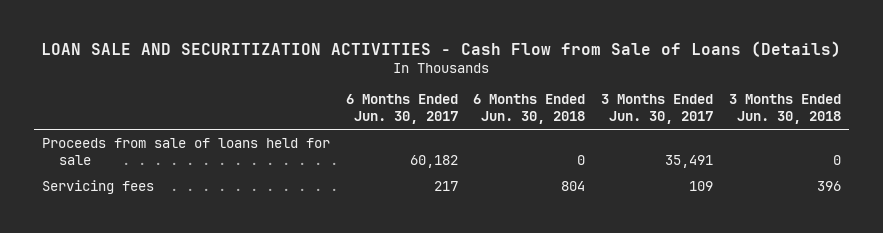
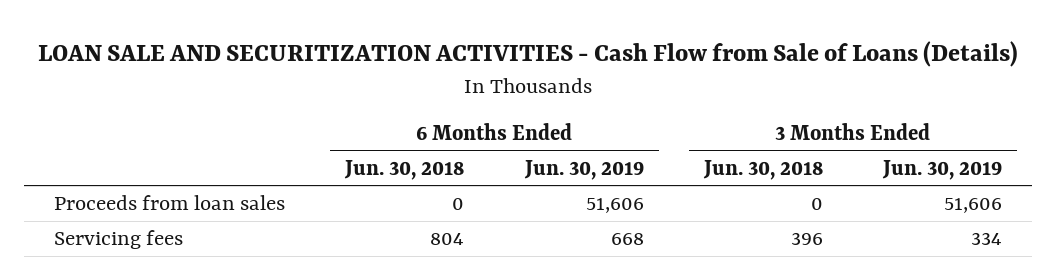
[345,94,458,124] 6 Months Ended Jun. 30, 2017 -> none
[601,94,714,124] 3 Months Ended Jun. 30, 2017 -> none
none -> [523,159,644,180] Jun. 30, 2019
none -> [882,159,1003,180] Jun. 30, 2019
[41,138,330,165] Proceeds from sale of loans held for sale -> [53,195,285,211] Proceeds from loan sales

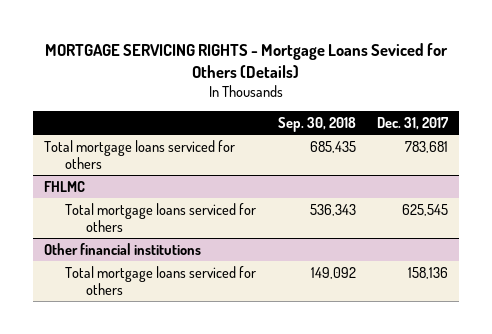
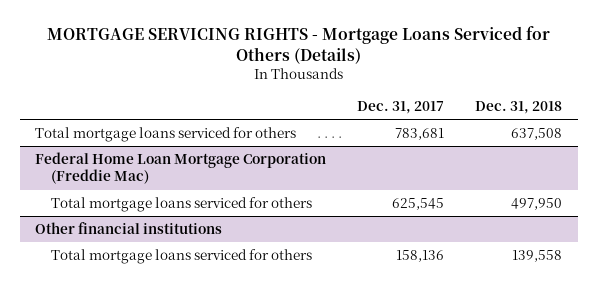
[45,42,449,78] MORTGAGE SERVICING RIGHTS - Mortgage Loans Seviced for Others (Details) -> [46,26,550,65] MORTGAGE SERVICING RIGHTS - Mortgage Loans Serviced for Others (Details)
[277,117,356,133] Sep. 30, 2018 -> none
none -> [475,100,563,114] Dec. 31, 2018
[44,180,86,192] FHLMC -> [35,152,327,185] Federal Home Loan Mortgage Corporation (Freddie Mac)

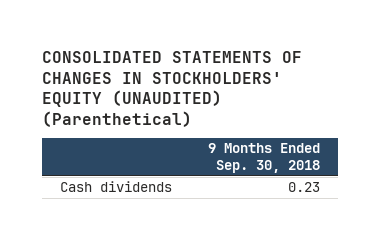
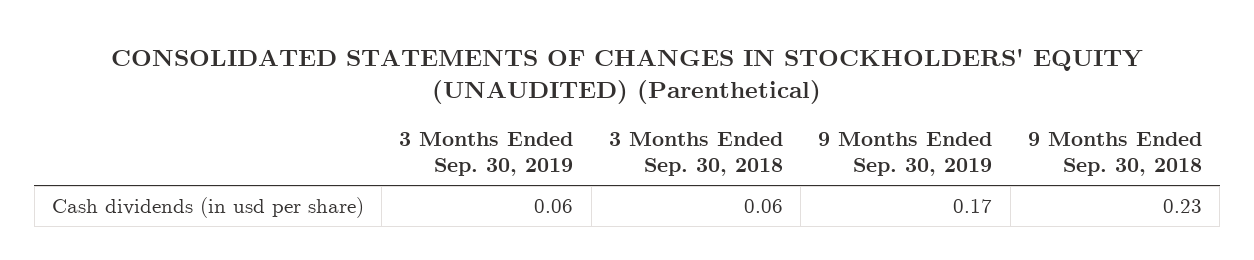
none -> [399,132,574,177] 3 Months Ended Sep. 30, 2019
none -> [608,132,783,177] 3 Months Ended Sep. 30, 2018
none -> [818,132,993,177] 9 Months Ended Sep. 30, 2019
[60,181,173,193] Cash dividends -> [52,197,365,219] Cash dividends (in usd per share)

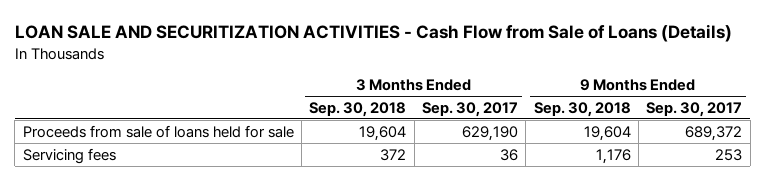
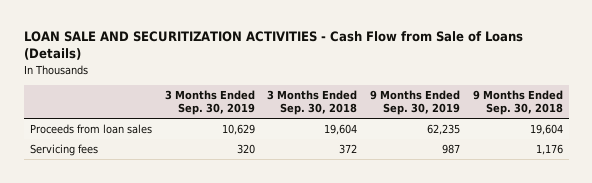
[421,101,518,117] Sep. 30, 2017 -> none
[646,101,743,117] Sep. 30, 2017 -> none
none -> [164,89,255,116] 3 Months Ended Sep. 30, 2019
none -> [369,89,460,116] 9 Months Ended Sep. 30, 2019
[22,124,294,138] Proceeds from sale of loans held for sale -> [29,124,152,135] Proceeds from loan sales

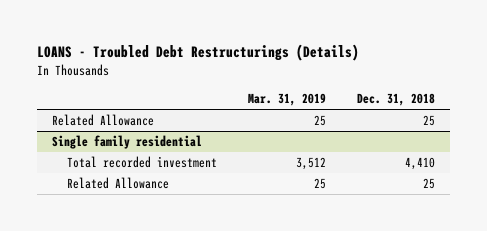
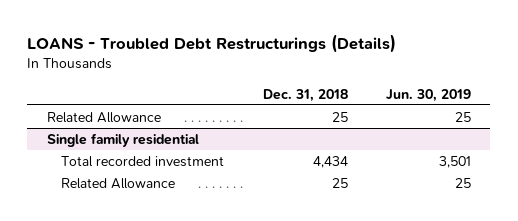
[247,92,326,106] Mar. 31, 2019 -> none
none -> [386,88,472,102] Jun. 30, 2019
[404,157,435,171] 4,410 -> [312,155,348,168] 4,434

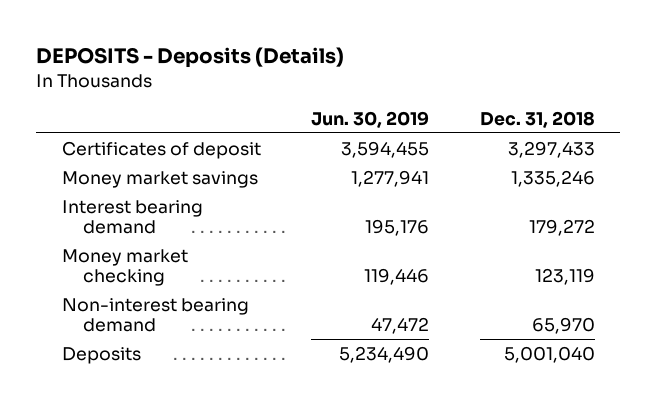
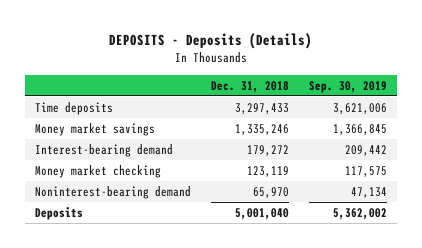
[311,110,430,128] Jun. 30, 2019 -> none
none -> [309,80,388,93] Sep. 30, 2019
[61,140,261,159] Certificates of deposit -> [35,101,114,115] Time deposits
[61,199,203,234] Interest bearing demand -> [35,143,174,157] Interest-bearing demand
[61,297,249,332] Non-interest bearing demand -> [35,185,192,199] Noninterest-bearing demand

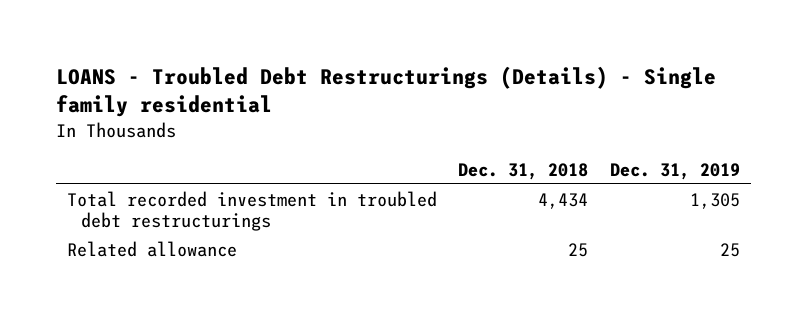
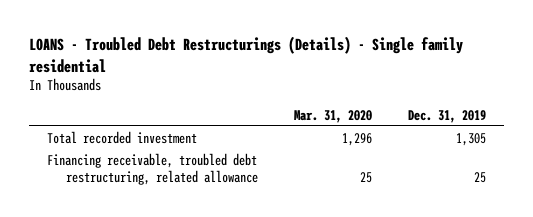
[458,162,589,180] Dec. 31, 2018 -> none
none -> [293,109,372,123] Mar. 31, 2020
[66,190,437,232] Total recorded investment in troubled debt restructurings -> [46,130,197,144] Total recorded investment
[66,240,237,257] Related allowance -> [46,152,258,186] Financing receivable, troubled debt restructuring, related allowance

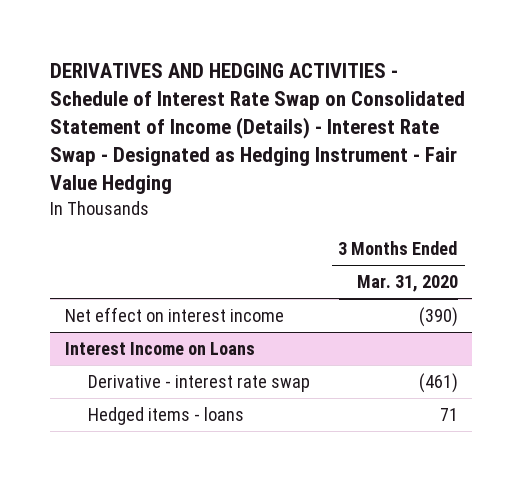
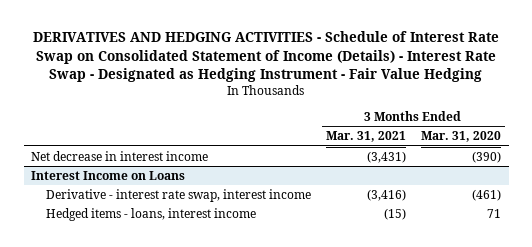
none -> [325,131,406,143] Mar. 31, 2021
[64,306,284,322] Net effect on interest income -> [31,150,209,161] Net decrease in interest income
[88,374,311,392] Derivative - interest rate swap -> [45,188,311,202] Derivative - interest rate swap, interest income
[88,406,245,425] Hedged items - loans -> [45,207,256,221] Hedged items - loans, interest income

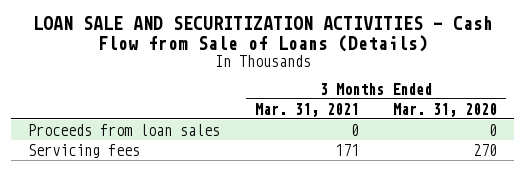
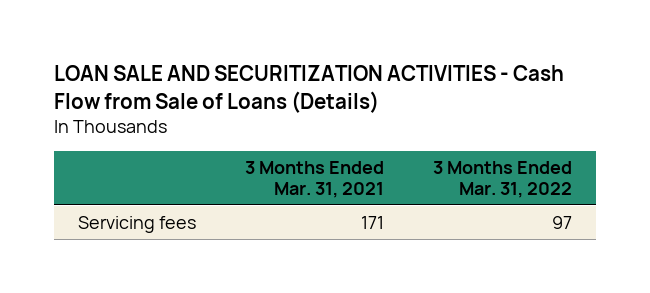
[393,102,498,117] Mar. 31, 2020 -> none
none -> [432,161,572,199] 3 Months Ended Mar. 31, 2022
[28,123,221,136] Proceeds from loan sales -> none

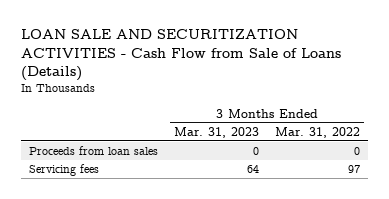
[244,161,384,199] 3 Months Ended Mar. 31, 2021 -> none
none -> [173,126,259,138] Mar. 31, 2023
none -> [28,146,158,156] Proceeds from loan sales

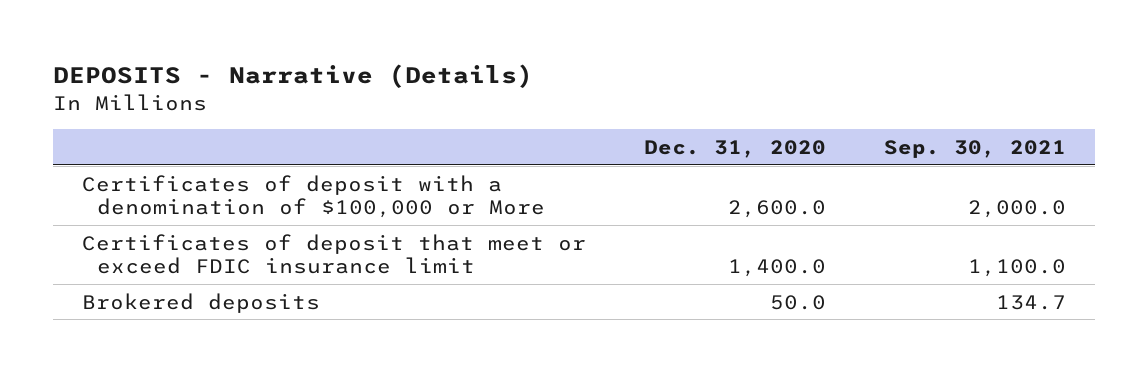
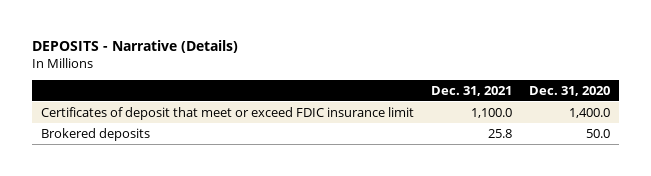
[884,139,1067,158] Sep. 30, 2021 -> none
none -> [430,85,512,96] Dec. 31, 2021
[81,174,546,219] Certificates of deposit with a denomination of $100,000 or More -> none

